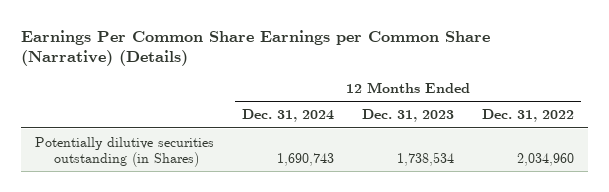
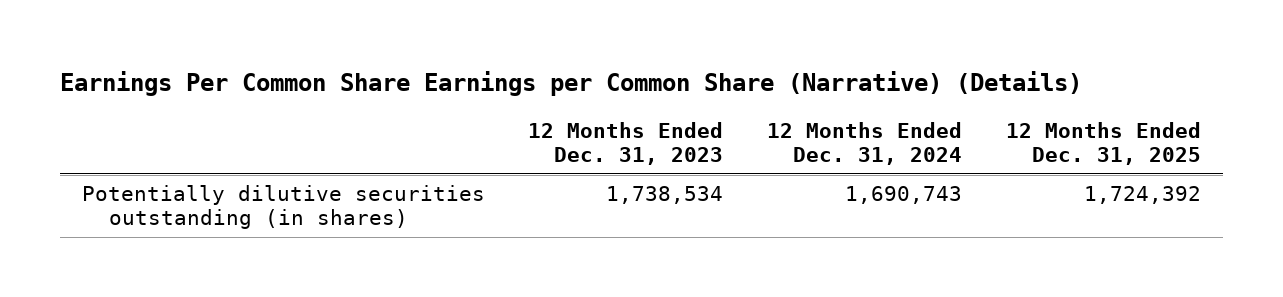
[481,109,574,123] Dec. 31, 2022 -> none
none -> [1006,122,1202,166] 12 Months Ended Dec. 31, 2025
[35,136,215,168] Potentially dilutive securities outstanding (in Shares) -> [81,185,485,230] Potentially dilutive securities outstanding (in shares)

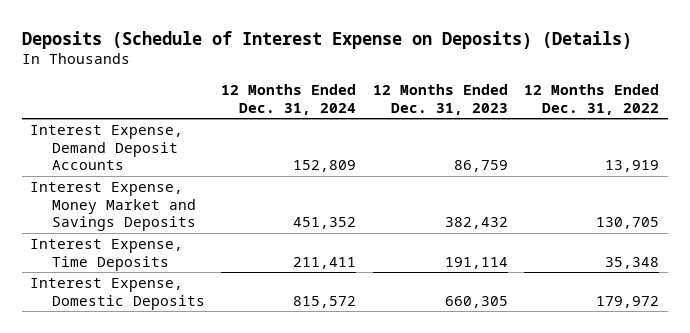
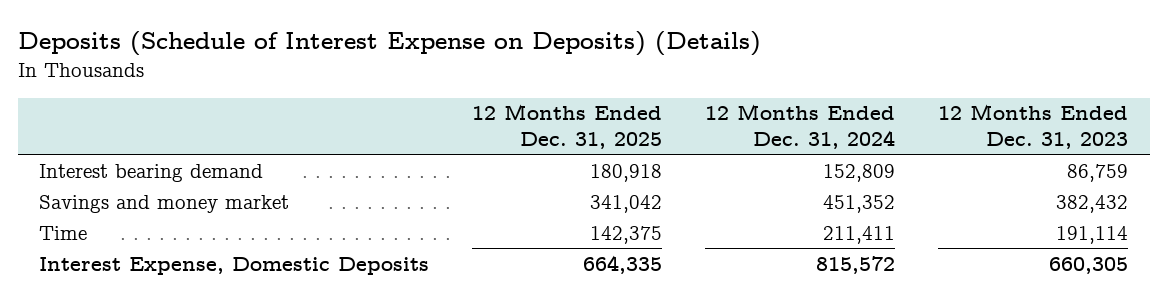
[524,84,660,115] 12 Months Ended Dec. 31, 2022 -> none
none -> [472,104,663,149] 12 Months Ended Dec. 31, 2025
[30,125,184,170] Interest Expense, Demand Deposit Accounts -> [39,163,264,182] Interest bearing demand
[30,182,196,231] Interest Expense, Money Market and Savings Deposits -> [39,194,290,213] Savings and money market
[30,239,184,271] Interest Expense, Time Deposits -> [39,225,88,240] Time

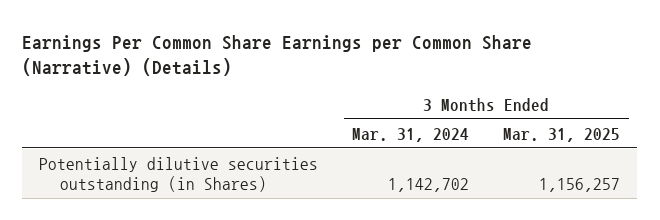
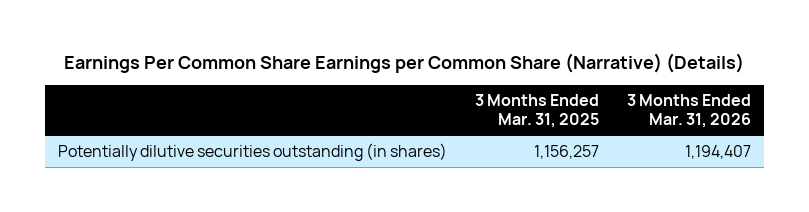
[352,127,470,142] Mar. 31, 2024 -> none
none -> [626,94,751,129] 3 Months Ended Mar. 31, 2026
[39,156,319,192] Potentially dilutive securities outstanding (in Shares) -> [58,143,448,162] Potentially dilutive securities outstanding (in shares)

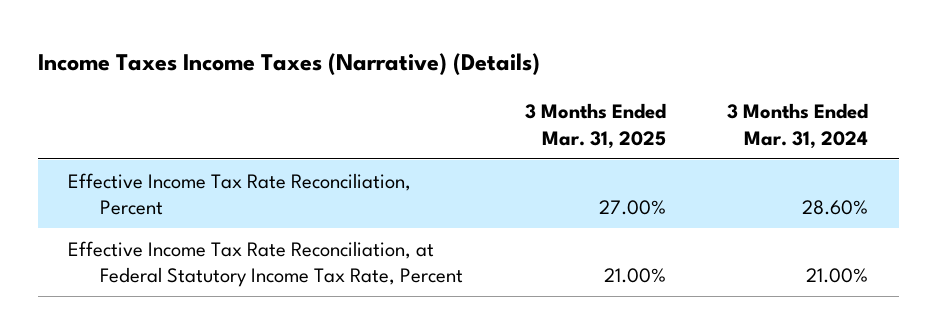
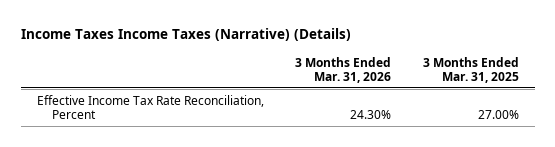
[727,103,869,149] 3 Months Ended Mar. 31, 2024 -> none
none -> [295,56,392,83] 3 Months Ended Mar. 31, 2026
[68,240,464,288] Effective Income Tax Rate Reconciliation, at Federal Statutory Income Tax Rate, Percent -> none

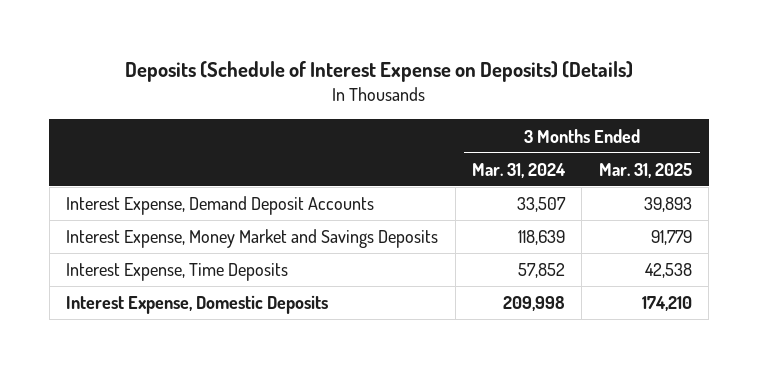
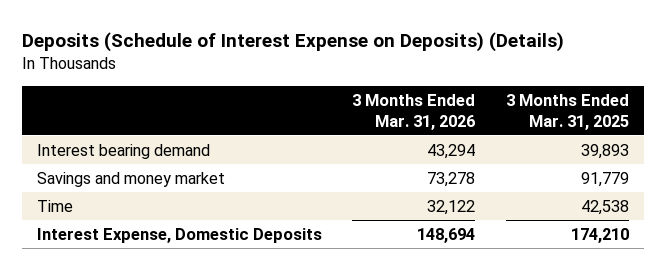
[471,162,566,178] Mar. 31, 2024 -> none
none -> [352,93,476,130] 3 Months Ended Mar. 31, 2026
[66,196,375,216] Interest Expense, Demand Deposit Accounts -> [37,143,211,159] Interest bearing demand
[66,229,439,249] Interest Expense, Money Market and Savings Deposits -> [37,171,226,187] Savings and money market
[66,263,289,282] Interest Expense, Time Deposits -> [37,199,74,212] Time

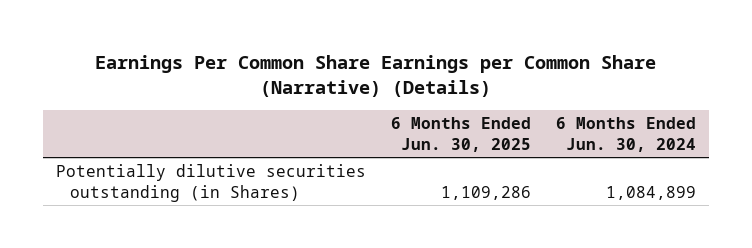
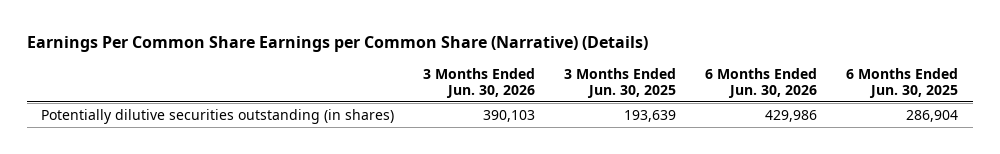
[556,116,697,152] 6 Months Ended Jun. 30, 2024 -> none
none -> [423,67,536,99] 3 Months Ended Jun. 30, 2026
none -> [564,67,677,99] 3 Months Ended Jun. 30, 2025
none -> [705,67,818,99] 6 Months Ended Jun. 30, 2026
[55,163,366,202] Potentially dilutive securities outstanding (in Shares) -> [41,108,395,124] Potentially dilutive securities outstanding (in shares)
[441,185,532,200] 1,109,286 -> [906,109,959,122] 286,904

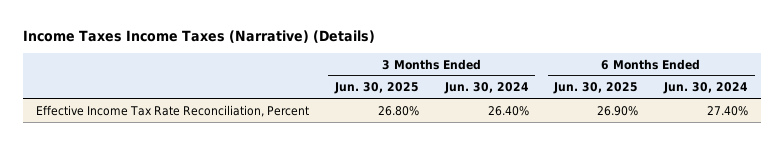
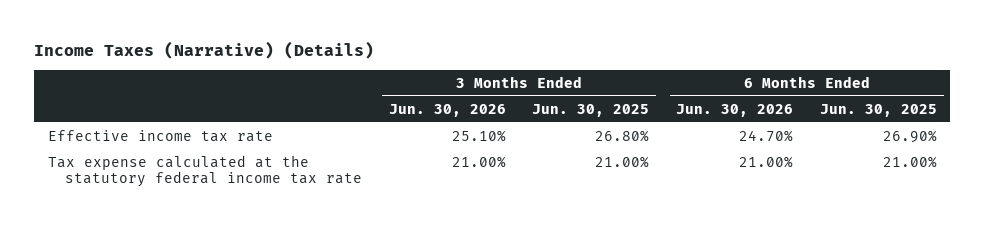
[22,30,375,44] Income Taxes Income Taxes (Narrative) (Details) -> [34,40,375,59] Income Taxes (Narrative) (Details)
[443,82,529,95] Jun. 30, 2024 -> none
[663,82,749,95] Jun. 30, 2024 -> none
none -> [388,103,506,117] Jun. 30, 2026
none -> [676,103,794,117] Jun. 30, 2026
[35,104,309,117] Effective Income Tax Rate Reconciliation, Percent -> [47,129,273,142] Effective income tax rate
none -> [47,154,362,188] Tax expense calculated at the statutory federal income tax rate

